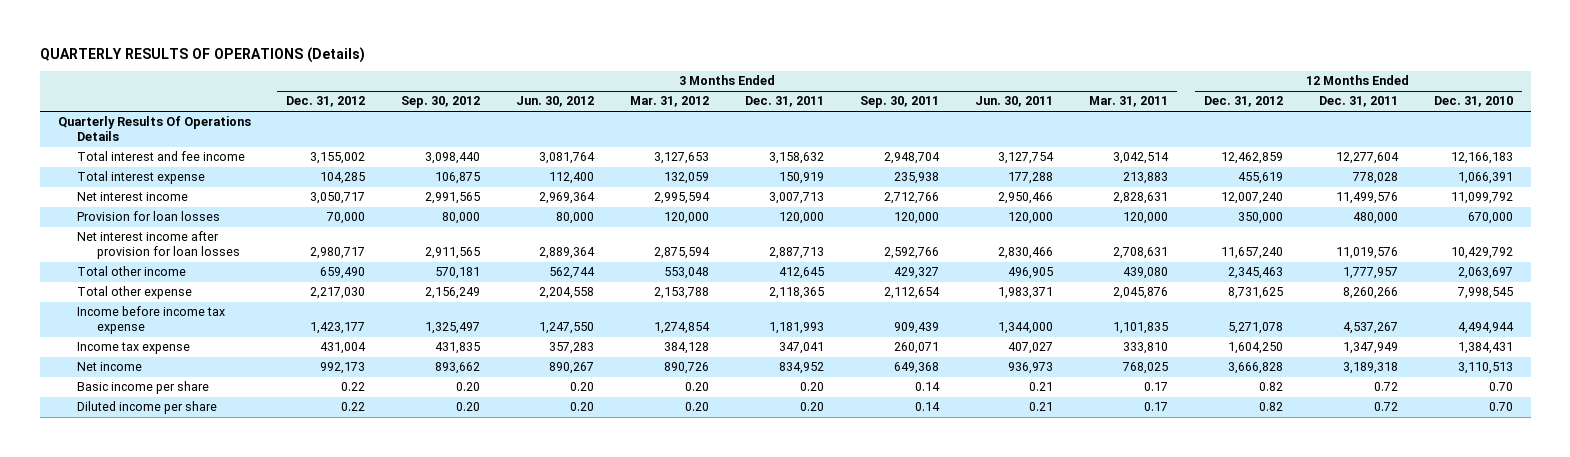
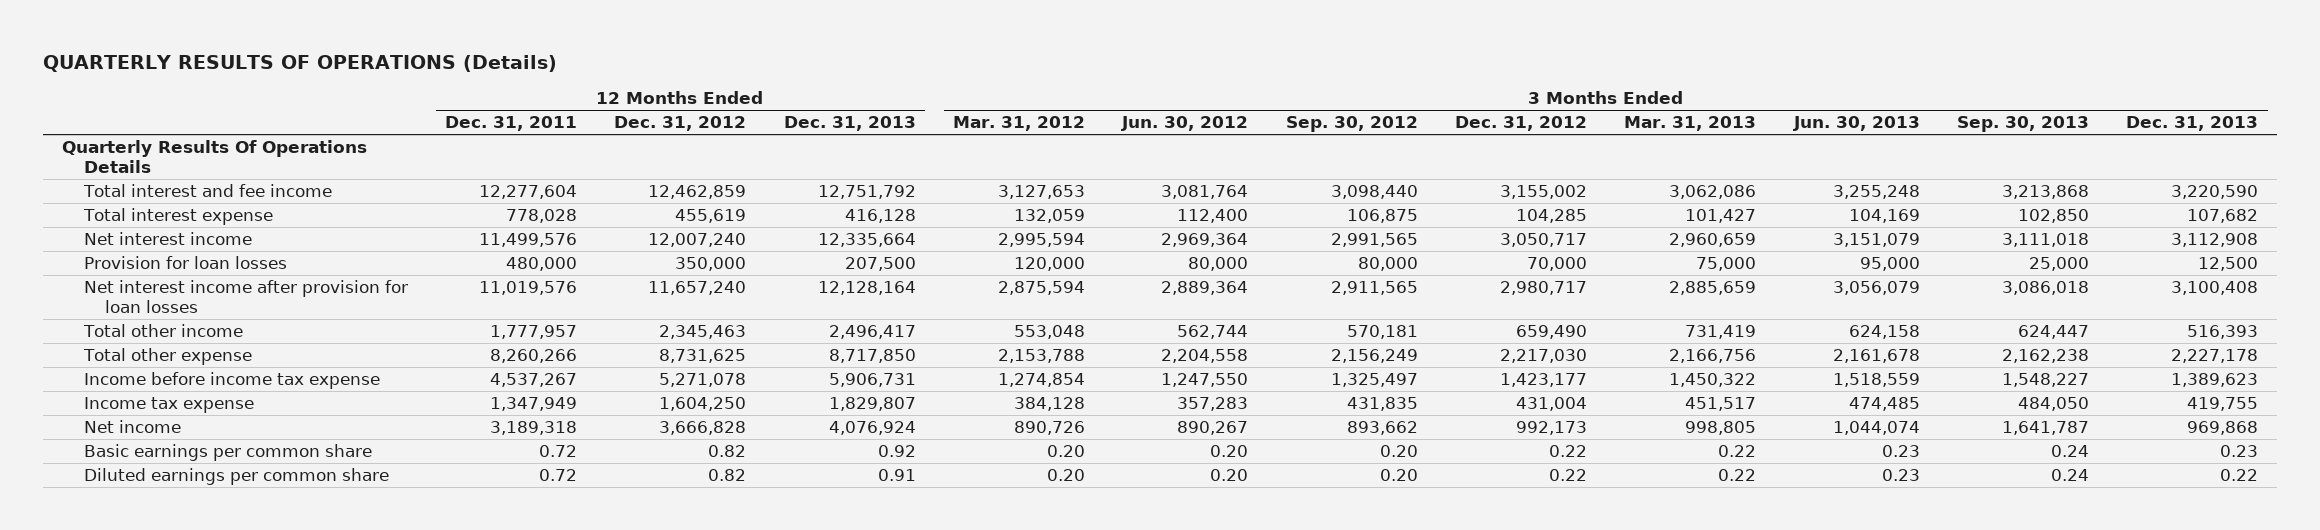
[745,96,825,108] Dec. 31, 2011 -> none
[860,96,940,109] Sep. 30, 2011 -> none
[975,96,1054,108] Jun. 30, 2011 -> none
[1088,96,1168,108] Mar. 31, 2011 -> none
[1433,96,1513,108] Dec. 31, 2010 -> none
none -> [783,116,916,132] Dec. 31, 2013
none -> [1624,116,1757,132] Mar. 31, 2013
none -> [1792,116,1920,132] Jun. 30, 2013
none -> [1957,116,2090,133] Sep. 30, 2013
none -> [2126,116,2259,132] Dec. 31, 2013
[77,381,210,395] Basic income per share -> [83,444,372,462] Basic earnings per common share
[77,401,218,415] Diluted income per share -> [83,468,389,486] Diluted earnings per common share

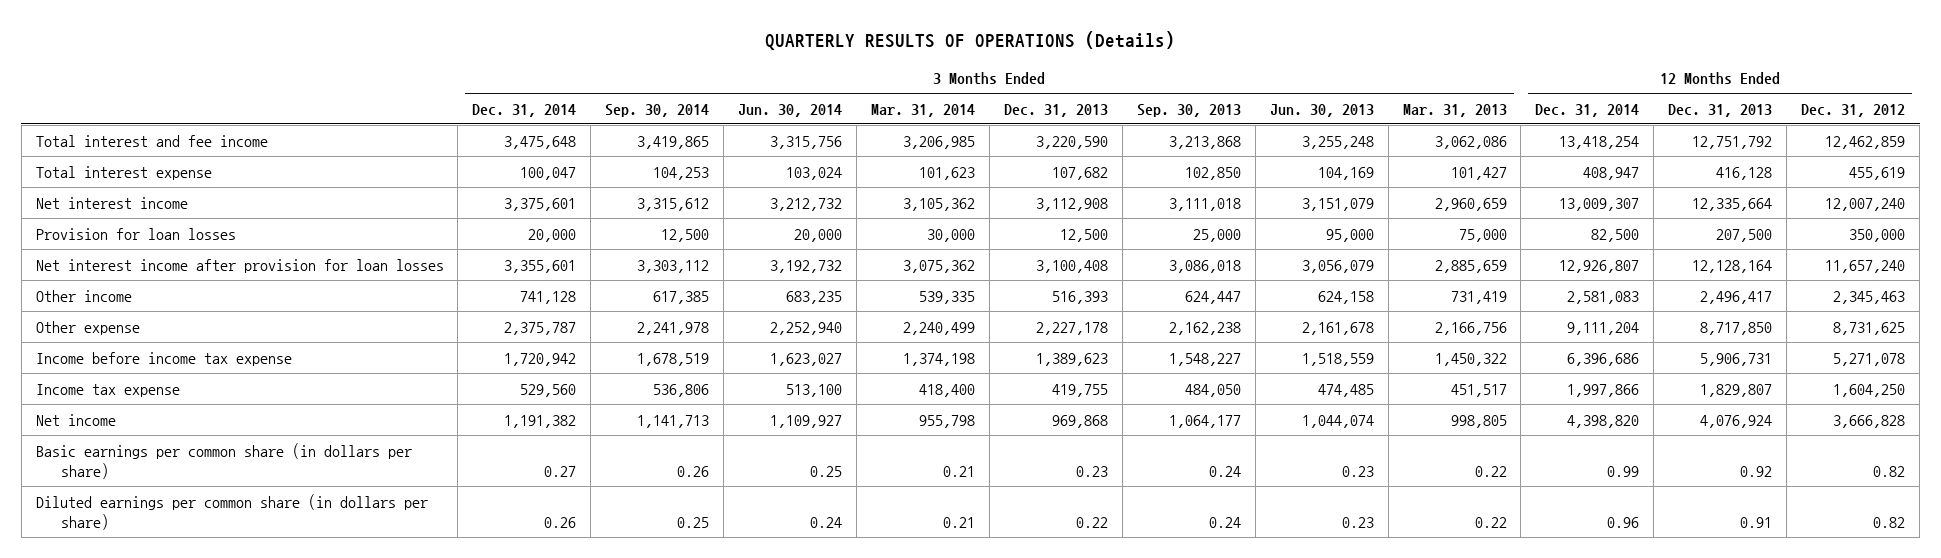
[444,116,577,132] Dec. 31, 2011 -> none
[952,116,1085,132] Mar. 31, 2012 -> none
[1121,116,1249,132] Jun. 30, 2012 -> none
[1285,116,1418,133] Sep. 30, 2012 -> none
[1455,116,1588,132] Dec. 31, 2012 -> none
none -> [472,103,577,117] Dec. 31, 2014
none -> [605,103,710,117] Sep. 30, 2014
none -> [738,103,843,117] Jun. 30, 2014
none -> [871,103,976,117] Mar. 31, 2014
none -> [1535,103,1640,117] Dec. 31, 2014
[61,140,367,174] Quarterly Results Of Operations Details -> none
[82,324,243,338] Total other income -> [35,289,132,302] Other income
[82,348,252,366] Total other expense -> [35,320,140,335] Other expense
[2002,421,2090,436] 1,641,787 -> [1168,414,1241,428] 1,064,177
[83,444,372,462] Basic earnings per common share -> [35,442,412,480] Basic earnings per common share (in dollars per share)
[83,468,389,486] Diluted earnings per common share -> [35,493,428,531] Diluted earnings per common share (in dollars per share)

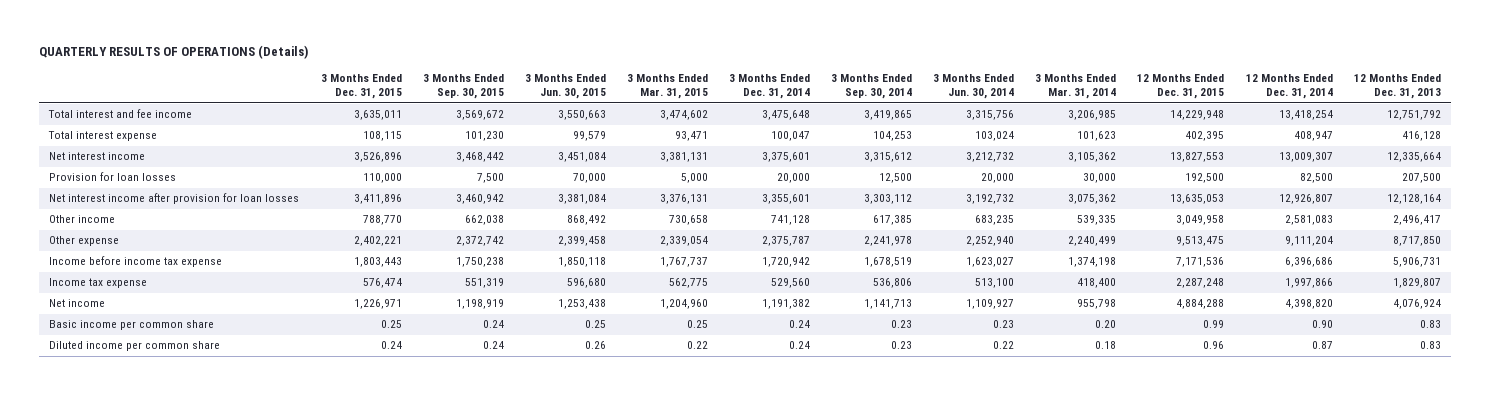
[1003,103,1108,117] Dec. 31, 2013 -> none
[1136,103,1241,117] Sep. 30, 2013 -> none
[1269,103,1374,117] Jun. 30, 2013 -> none
[1402,103,1507,117] Mar. 31, 2013 -> none
[1801,103,1906,117] Dec. 31, 2012 -> none
none -> [320,74,402,100] 3 Months Ended Dec. 31, 2015
none -> [422,74,504,100] 3 Months Ended Sep. 30, 2015
none -> [524,74,606,100] 3 Months Ended Jun. 30, 2015
none -> [626,74,708,100] 3 Months Ended Mar. 31, 2015
none -> [1137,74,1225,100] 12 Months Ended Dec. 31, 2015
[35,442,412,480] Basic earnings per common share (in dollars per share) -> [49,320,215,331] Basic income per common share
[544,466,577,478] 0.27 -> [788,320,810,329] 0.24
[677,466,710,478] 0.26 -> [891,320,913,329] 0.23
[810,466,843,478] 0.25 -> [993,320,1015,329] 0.23
[943,466,976,478] 0.21 -> [1095,320,1117,329] 0.20
[1607,466,1640,478] 0.99 -> [1311,320,1333,329] 0.90
[1740,466,1773,478] 0.92 -> [1419,320,1441,329] 0.83
[35,493,428,531] Diluted earnings per common share (in dollars per share) -> [49,341,221,352] Diluted income per common share
[544,517,577,529] 0.26 -> [788,341,810,350] 0.24
[677,517,710,529] 0.25 -> [891,341,913,350] 0.23
[810,517,843,529] 0.24 -> [993,341,1015,350] 0.22
[943,517,976,529] 0.21 -> [1095,341,1117,350] 0.18
[1607,517,1640,529] 0.96 -> [1311,341,1333,350] 0.87
[1740,517,1773,529] 0.91 -> [1419,341,1441,350] 0.83

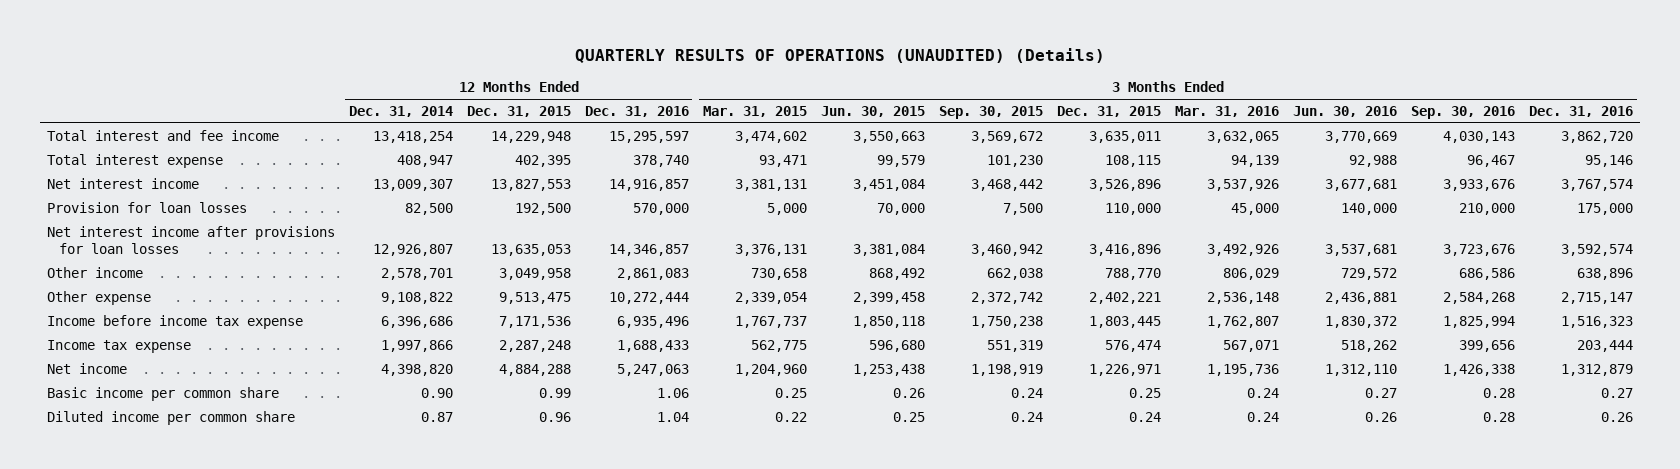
[38,45,308,60] QUARTERLY RESULTS OF OPERATIONS (Details) -> [574,48,1105,64] QUARTERLY RESULTS OF OPERATIONS (UNAUDITED) (Details)
[728,74,810,100] 3 Months Ended Dec. 31, 2014 -> none
[831,74,913,100] 3 Months Ended Sep. 30, 2014 -> none
[933,74,1015,100] 3 Months Ended Jun. 30, 2014 -> none
[1035,74,1117,100] 3 Months Ended Mar. 31, 2014 -> none
[1353,74,1441,100] 12 Months Ended Dec. 31, 2013 -> none
none -> [584,106,689,118] Dec. 31, 2016
none -> [1174,106,1279,118] Mar. 31, 2016
none -> [1292,106,1397,118] Jun. 30, 2016
none -> [1411,106,1516,120] Sep. 30, 2016
none -> [1529,106,1634,118] Dec. 31, 2016
[49,193,300,205] Net interest income after provision for loan losses -> [46,226,335,255] Net interest income after provisions for loan losses
[353,194,402,205] 3,411,896 -> [1088,244,1161,257] 3,416,896
[1284,215,1333,226] 2,581,083 -> [380,268,453,281] 2,578,701
[1284,236,1333,247] 9,111,204 -> [380,292,453,305] 9,108,822
[353,257,402,268] 1,803,443 -> [1088,316,1161,329] 1,803,445
[584,320,606,329] 0.25 -> [892,388,925,399] 0.26
[584,341,606,350] 0.26 -> [892,412,925,423] 0.25

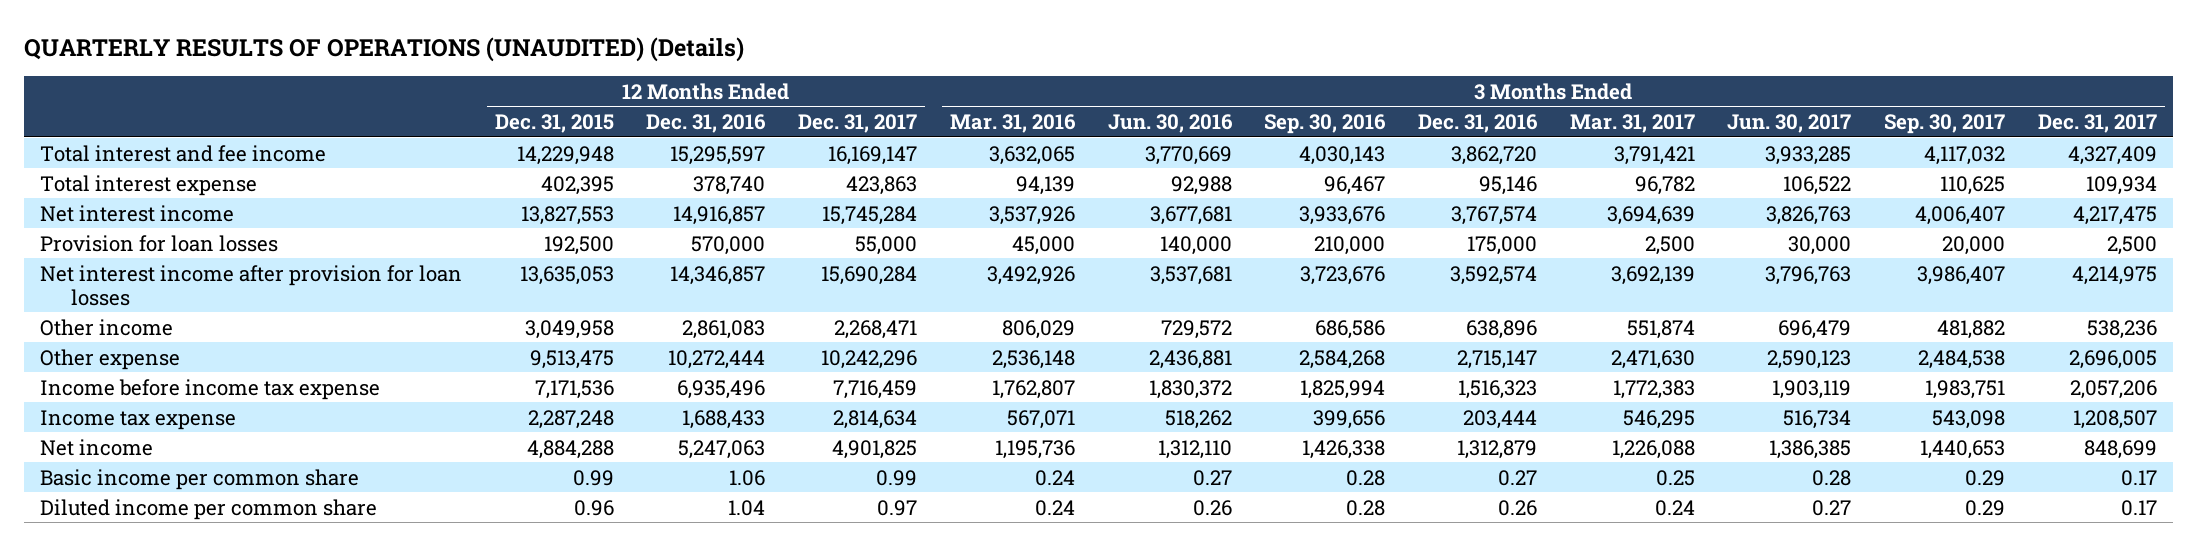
[348,106,453,118] Dec. 31, 2014 -> none
[702,106,807,118] Mar. 31, 2015 -> none
[820,106,925,118] Jun. 30, 2015 -> none
[938,106,1043,120] Sep. 30, 2015 -> none
[1056,106,1161,118] Dec. 31, 2015 -> none
none -> [798,113,918,133] Dec. 31, 2017
none -> [1569,113,1695,133] Mar. 31, 2017
none -> [1727,113,1852,133] Jun. 30, 2017
none -> [1884,113,2006,134] Sep. 30, 2017
none -> [2037,113,2157,133] Dec. 31, 2017
[46,226,335,255] Net interest income after provisions for loan losses -> [40,264,463,306] Net interest income after provision for loan losses

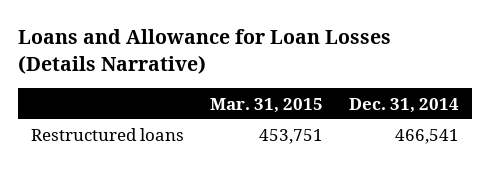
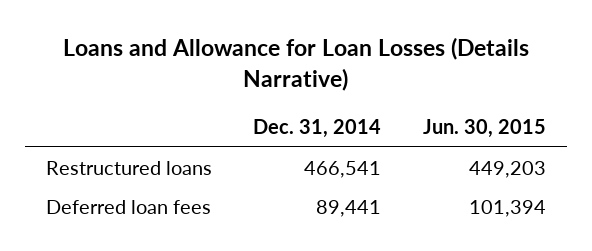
[210,97,324,113] Mar. 31, 2015 -> none
none -> [422,119,546,139] Jun. 30, 2015
none -> [45,199,211,214] Deferred loan fees

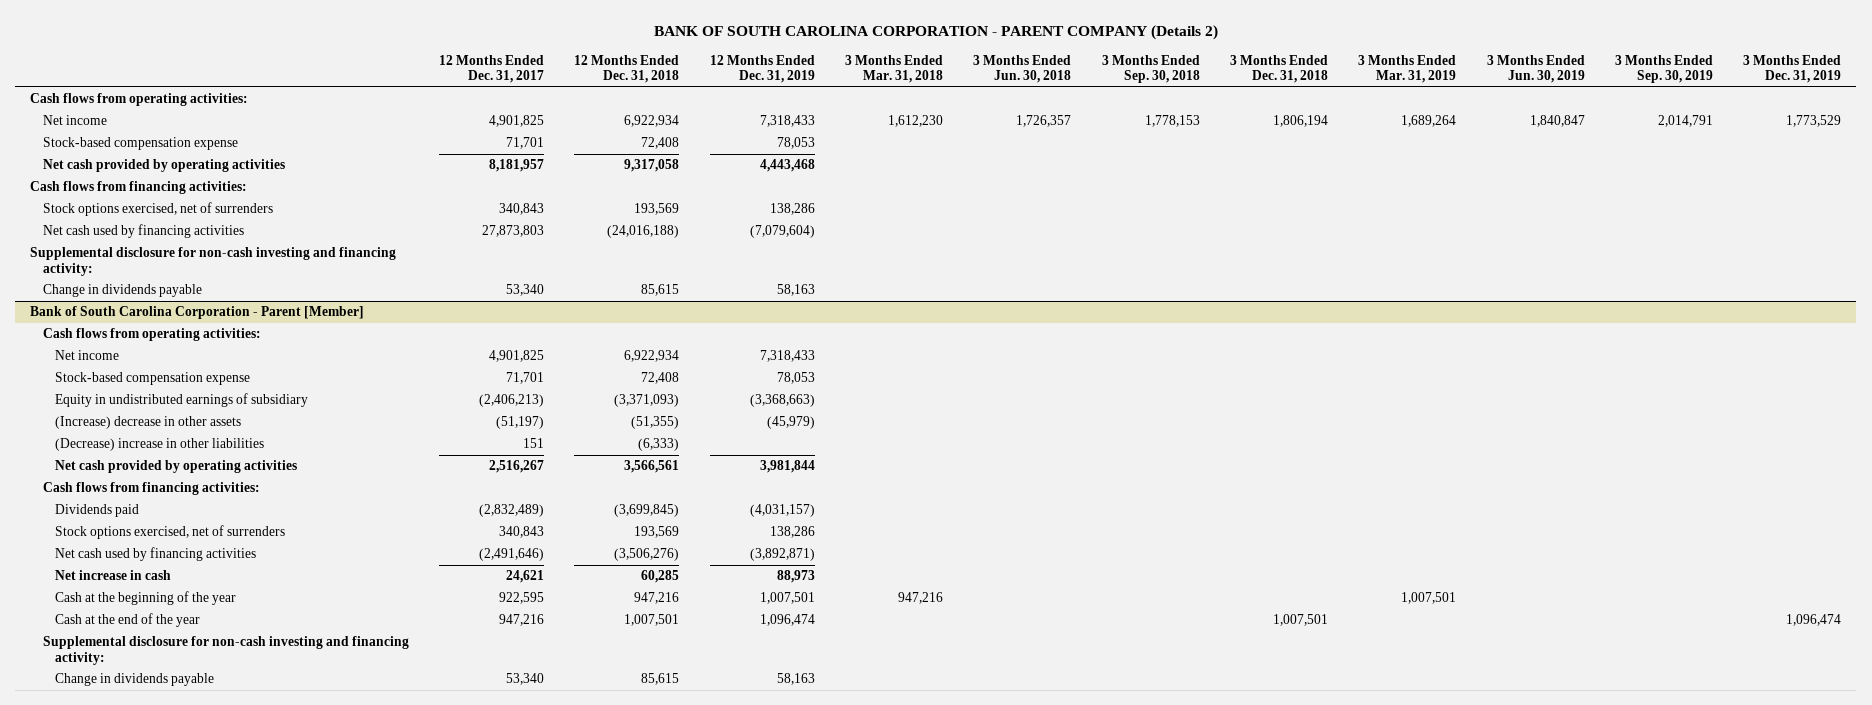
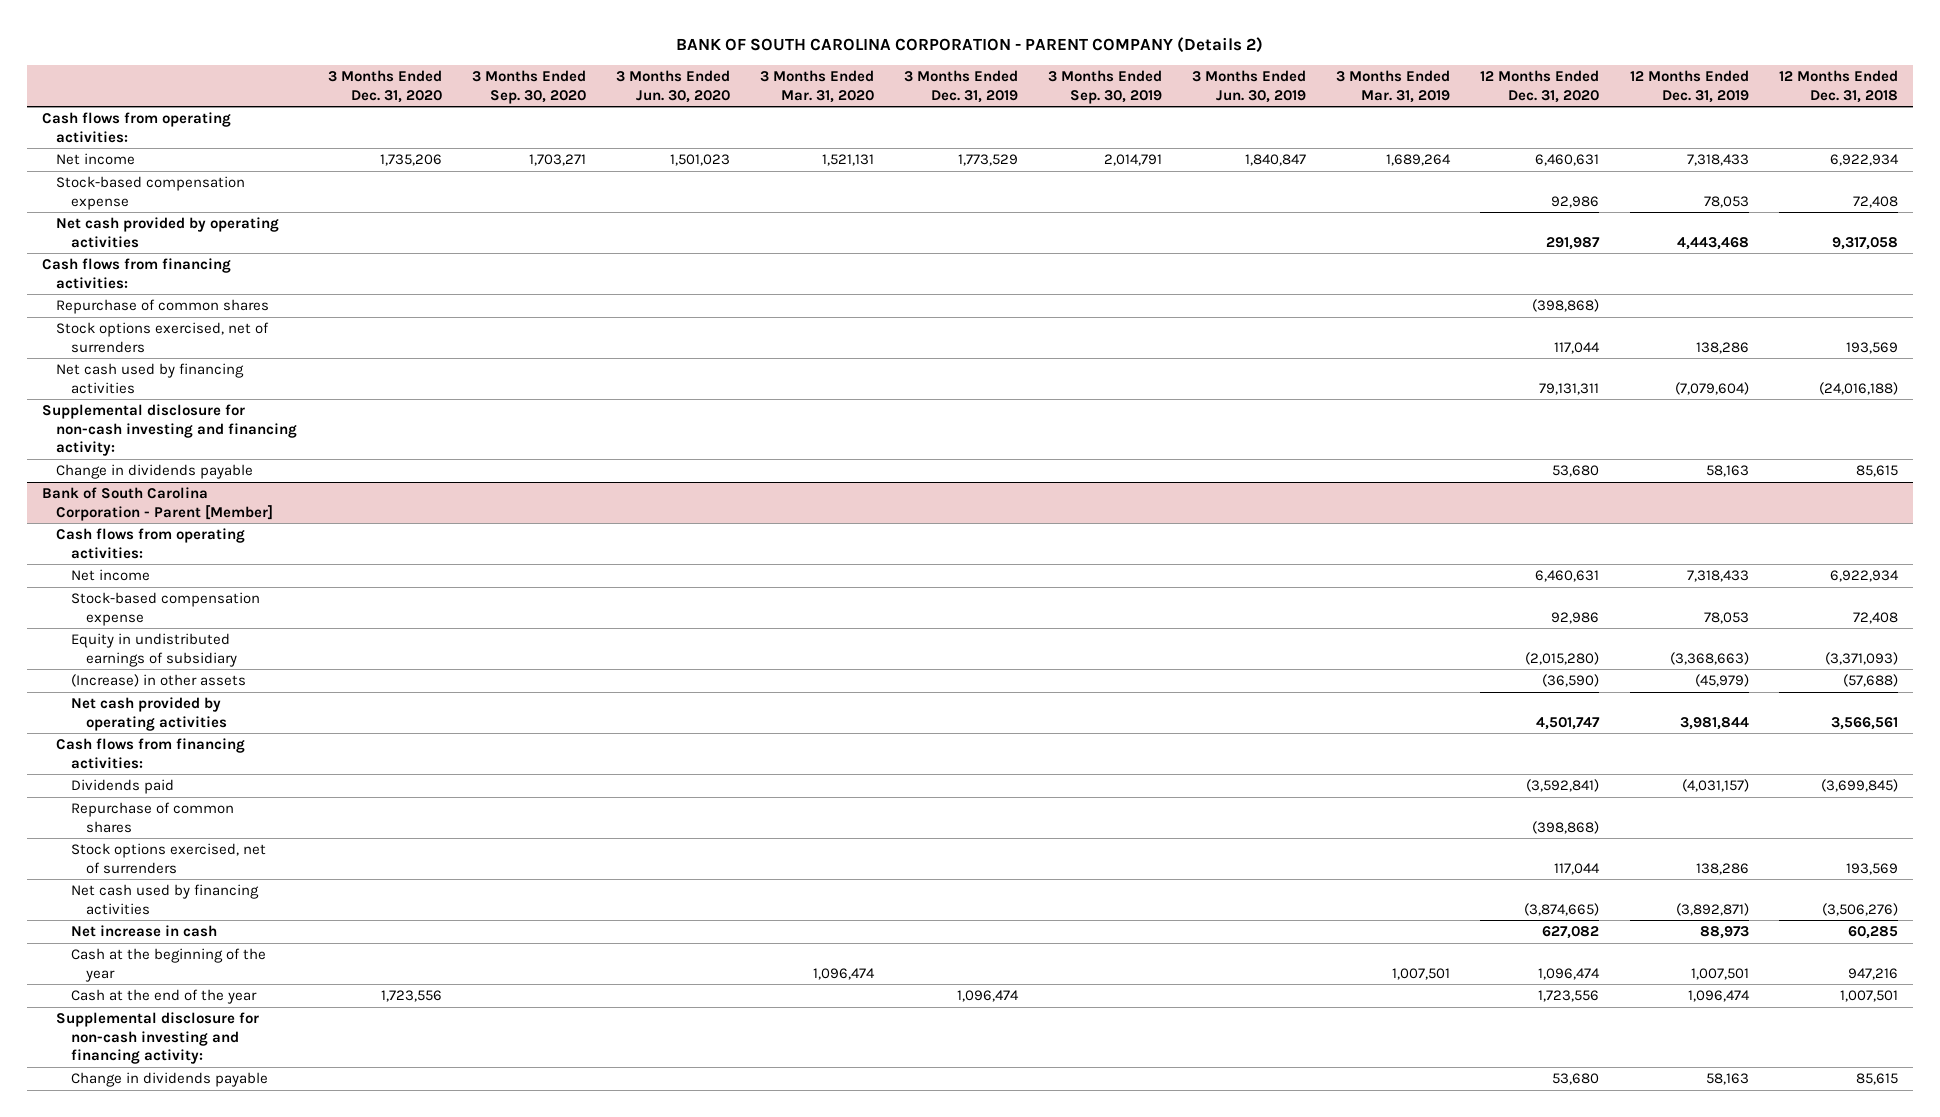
[439,54,545,84] 12 Months Ended Dec. 31, 2017 -> none
[844,54,943,84] 3 Months Ended Mar. 31, 2018 -> none
[973,54,1072,84] 3 Months Ended Jun. 30, 2018 -> none
[1101,54,1200,84] 3 Months Ended Sep. 30, 2018 -> none
[1229,54,1328,84] 3 Months Ended Dec. 31, 2018 -> none
none -> [327,69,442,103] 3 Months Ended Dec. 31, 2020
none -> [471,69,586,104] 3 Months Ended Sep. 30, 2020
none -> [615,69,730,103] 3 Months Ended Jun. 30, 2020
none -> [759,69,874,103] 3 Months Ended Mar. 31, 2020
none -> [1480,69,1600,103] 12 Months Ended Dec. 31, 2020
none -> [56,298,270,314] Repurchase of common shares
[54,438,264,452] (Decrease) increase in other liabilities -> none
[54,416,241,430] (Increase) decrease in other assets -> [71,673,247,687] (Increase) in other assets
[631,416,680,430] (51,355) -> [1842,673,1898,687] (57,688)
none -> [71,801,235,833] Repurchase of common shares

